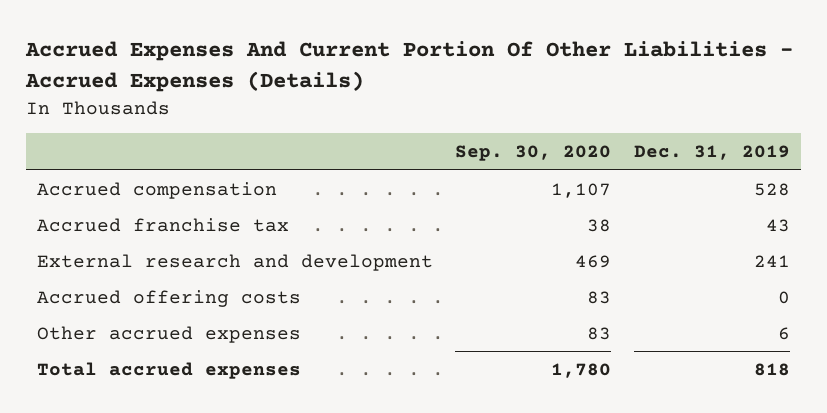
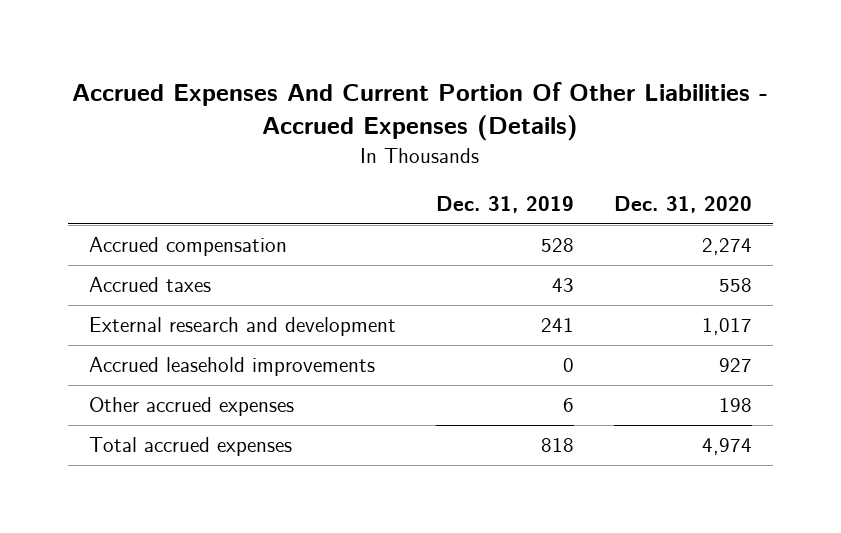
[455,145,612,162] Sep. 30, 2020 -> none
none -> [614,196,753,214] Dec. 31, 2020
[36,217,289,232] Accrued franchise tax -> [88,277,211,293] Accrued taxes
[36,289,301,307] Accrued offering costs -> none
none -> [88,357,375,377] Accrued leasehold improvements

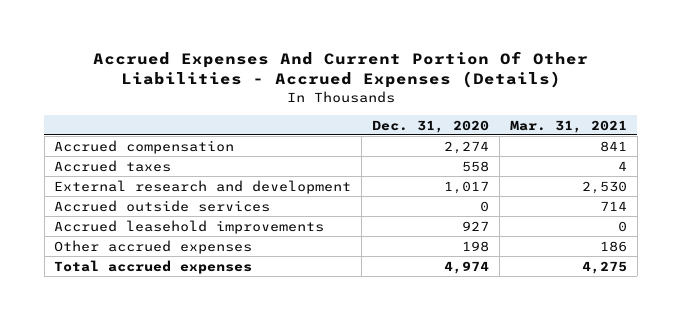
[435,196,574,214] Dec. 31, 2019 -> none
none -> [509,119,627,133] Mar. 31, 2021
none -> [54,199,271,212] Accrued outside services

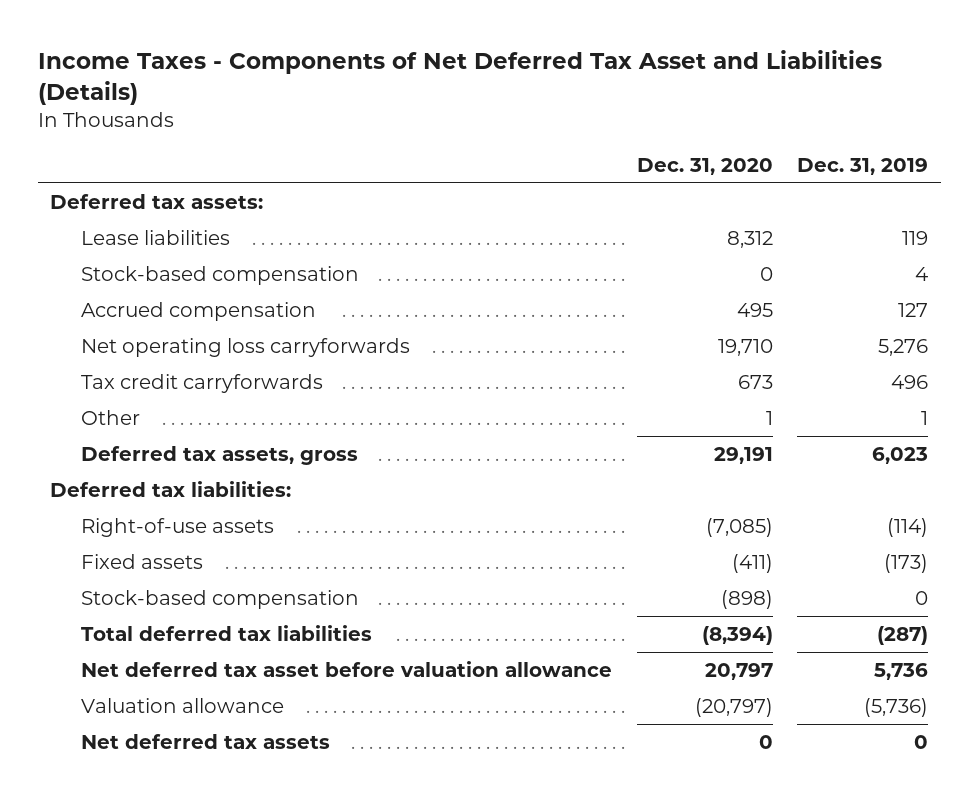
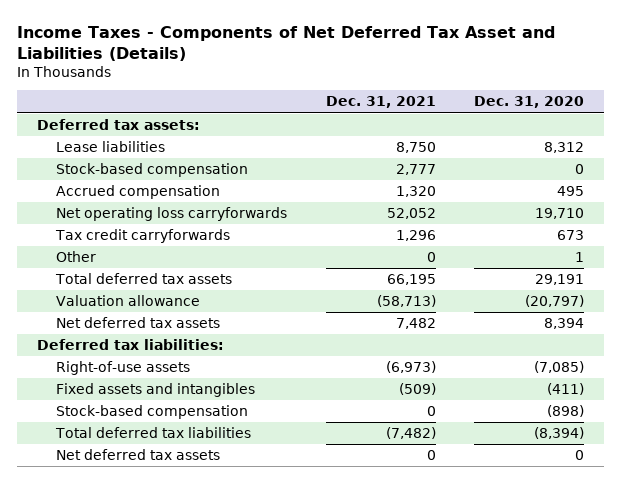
[797,158,929,176] Dec. 31, 2019 -> none
none -> [325,96,436,109] Dec. 31, 2021
[81,445,359,465] Deferred tax assets, gross -> [55,273,233,285] Total deferred tax assets
[81,697,285,713] Valuation allowance -> [56,295,201,307] Valuation allowance
none -> [56,317,221,329] Net deferred tax assets
[81,553,204,569] Fixed assets -> [56,383,256,398] Fixed assets and intangibles
[81,660,613,677] Net deferred tax asset before valuation allowance -> none

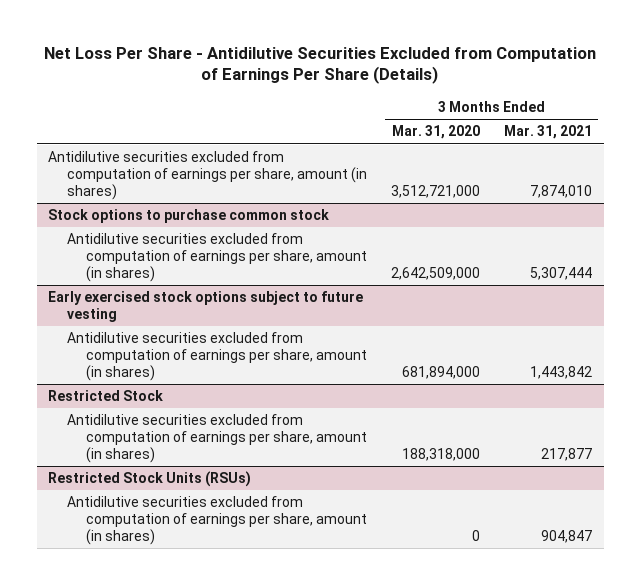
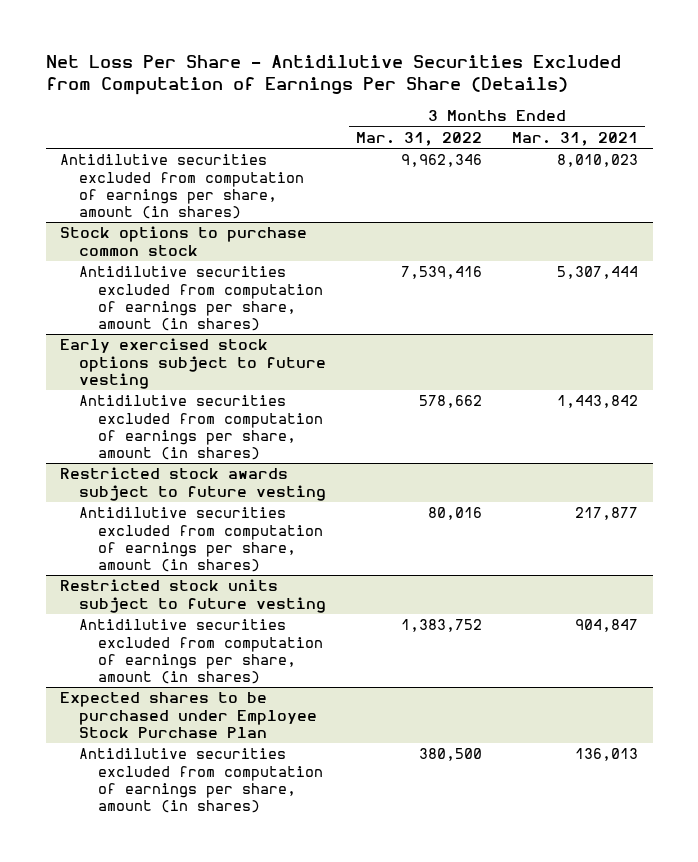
[392,125,481,140] Mar. 31, 2020 -> none
none -> [356,131,483,146] Mar. 31, 2022
[530,184,593,198] 7,874,010 -> [556,154,638,168] 8,010,023
[48,390,164,402] Restricted Stock -> [60,467,327,501] Restricted stock awards subject to future vesting
[48,471,252,488] Restricted Stock Units (RSUs) -> [60,579,327,613] Restricted stock units subject to future vesting
none -> [60,692,318,738] Expected shares to be purchased under Employee Stock Purchase Plan
none -> [79,748,323,813] Antidilutive securities excluded from computation of earnings per share, amount (in shares)

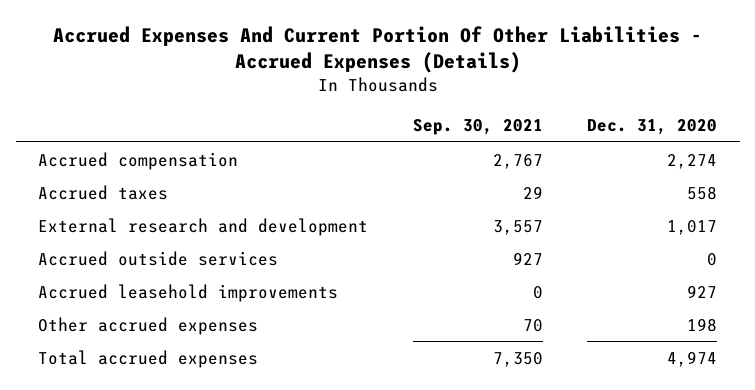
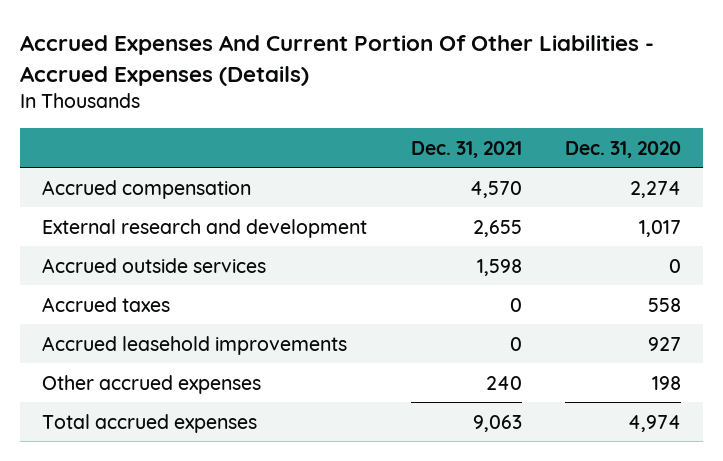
[412,118,543,135] Sep. 30, 2021 -> none
none -> [410,140,522,158] Dec. 31, 2021
[37,184,168,200] Accrued taxes -> [42,296,171,312] Accrued taxes

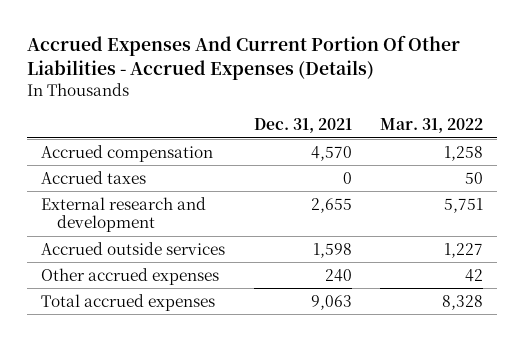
[565,140,682,158] Dec. 31, 2020 -> none
none -> [379,118,483,134] Mar. 31, 2022
[42,296,171,312] Accrued taxes -> [41,170,147,184] Accrued taxes
[42,335,348,355] Accrued leasehold improvements -> none

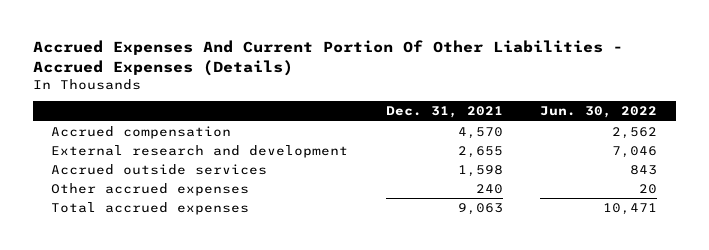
[379,118,483,134] Mar. 31, 2022 -> none
none -> [540,106,658,119] Jun. 30, 2022
[41,170,147,184] Accrued taxes -> none

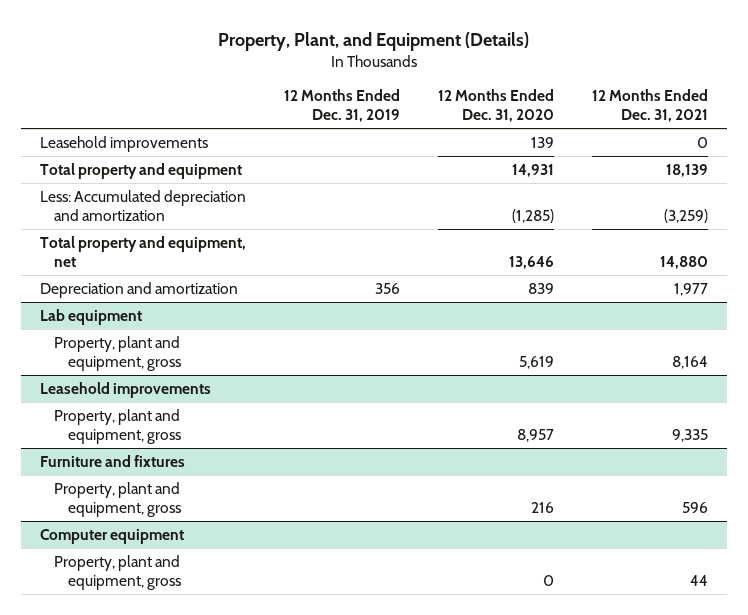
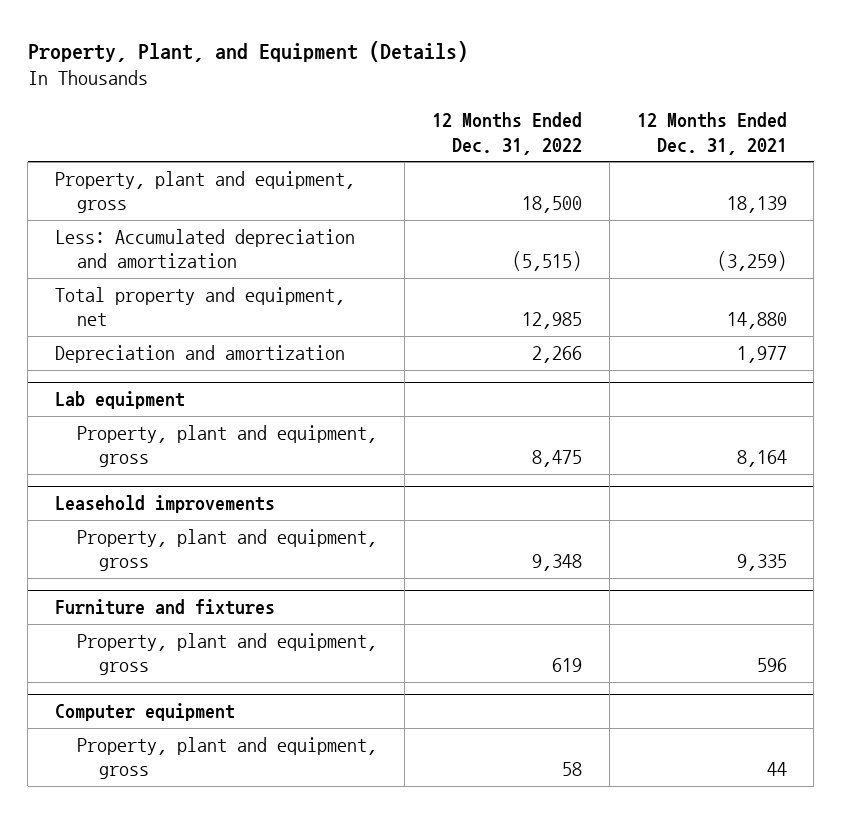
[284,88,401,123] 12 Months Ended Dec. 31, 2019 -> none
[438,88,555,123] 12 Months Ended Dec. 31, 2020 -> none
none -> [431,112,582,155] 12 Months Ended Dec. 31, 2022
[40,135,209,152] Leasehold improvements -> none
[40,162,243,179] Total property and equipment -> [55,171,356,214] Property, plant and equipment, gross

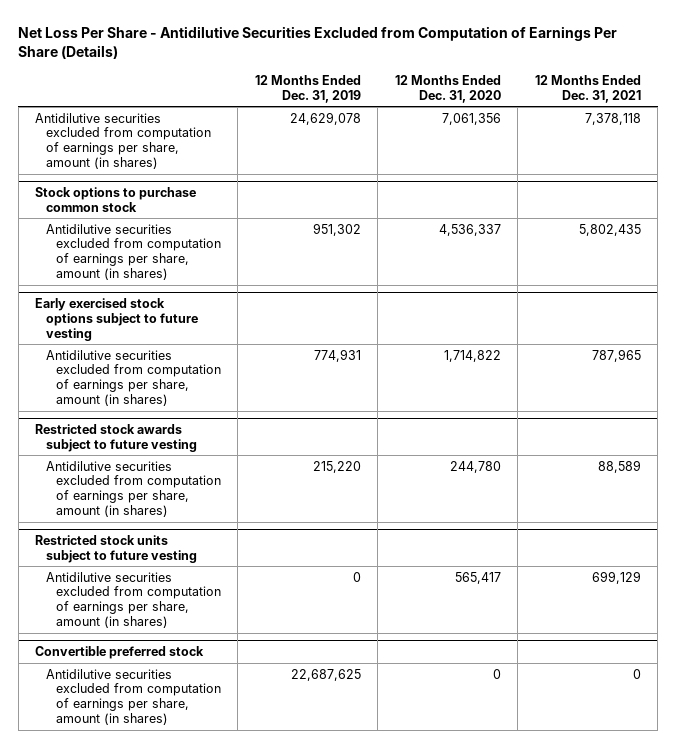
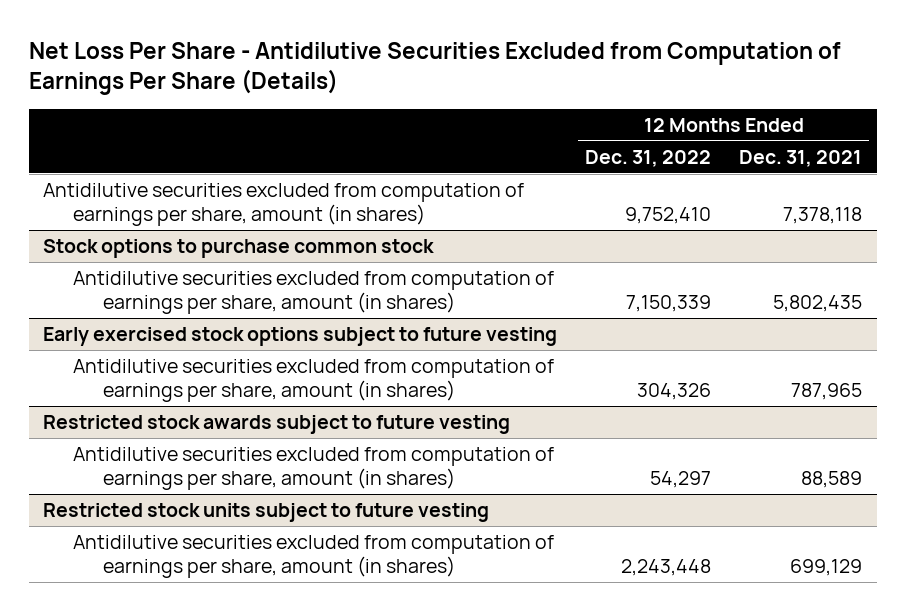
[254,74,361,103] 12 Months Ended Dec. 31, 2019 -> none
[394,74,501,103] 12 Months Ended Dec. 31, 2020 -> none
none -> [585,149,712,167] Dec. 31, 2022
[35,645,205,659] Convertible preferred stock -> none
[45,668,221,726] Antidilutive securities excluded from computation of earnings per share, amount (in shares) -> none

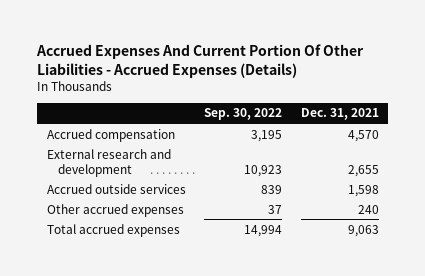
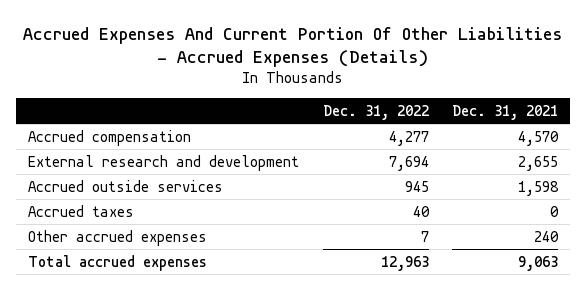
[204,108,283,121] Sep. 30, 2022 -> none
none -> [322,104,429,120] Dec. 31, 2022
none -> [28,204,135,217] Accrued taxes

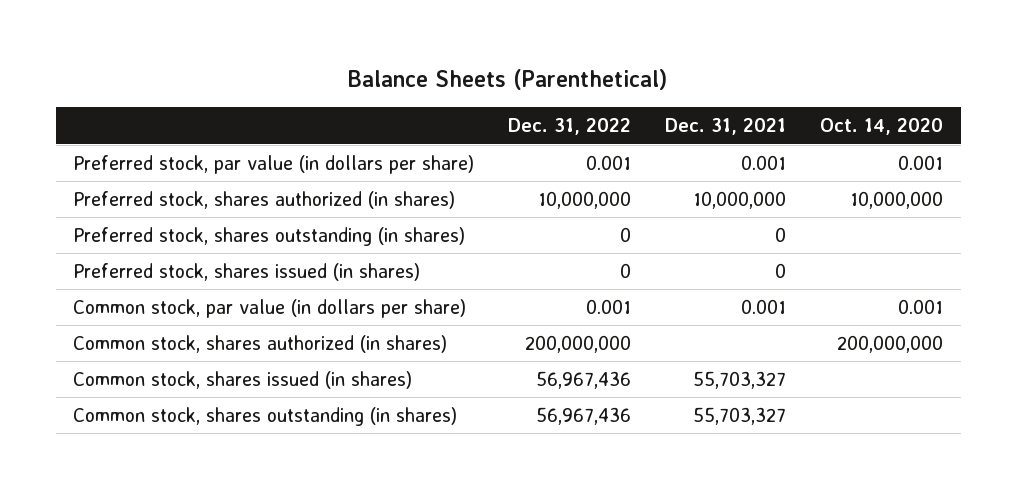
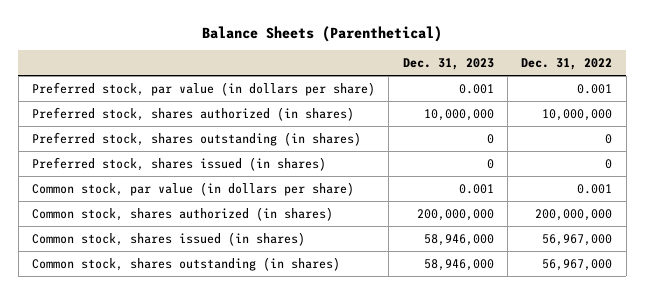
[665,118,787,136] Dec. 31, 2021 -> none
[820,118,944,136] Oct. 14, 2020 -> none
none -> [402,58,494,71] Dec. 31, 2023
[536,371,632,390] 56,967,436 -> [542,233,613,246] 56,967,000
[536,407,632,426] 56,967,436 -> [542,258,613,271] 56,967,000

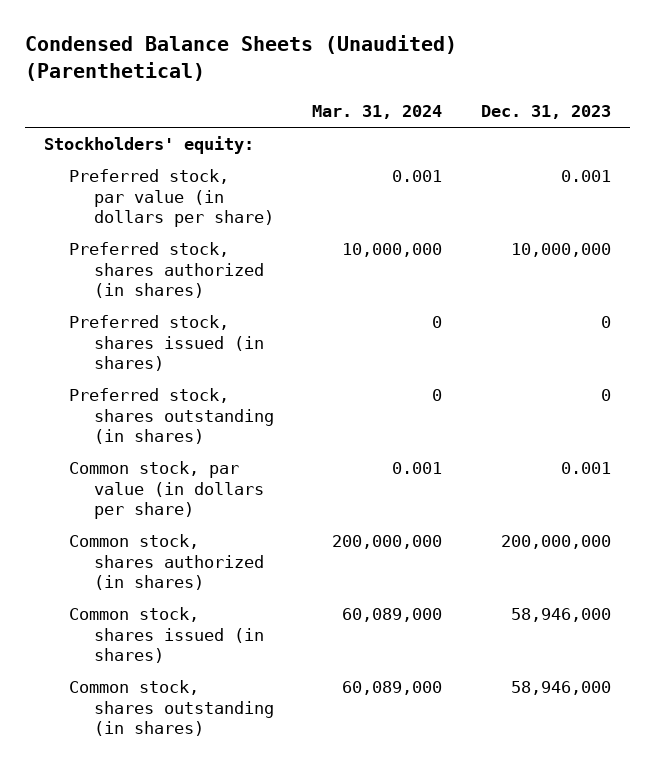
[202,25,443,42] Balance Sheets (Parenthetical) -> [24,35,457,81] Condensed Balance Sheets (Unaudited) (Parenthetical)
[521,58,613,71] Dec. 31, 2022 -> none
none -> [312,105,443,120] Mar. 31, 2024
none -> [43,136,254,155] Stockholders' equity:
[32,131,362,146] Preferred stock, shares outstanding (in shares) -> [68,388,274,445] Preferred stock, shares outstanding (in shares)

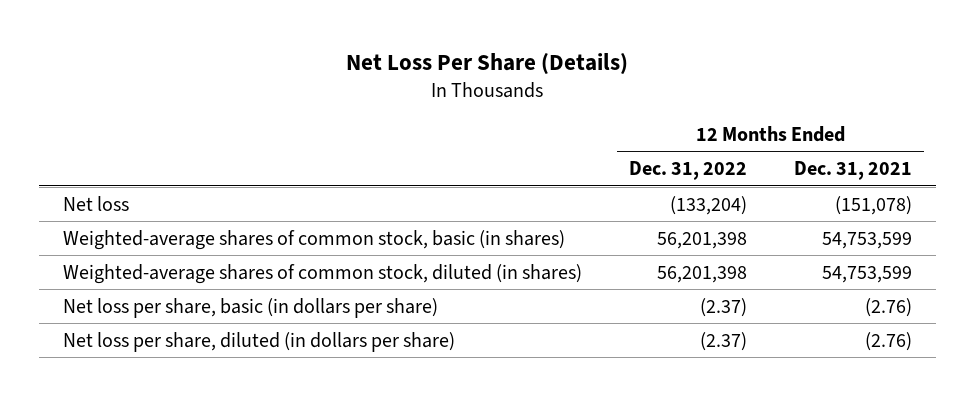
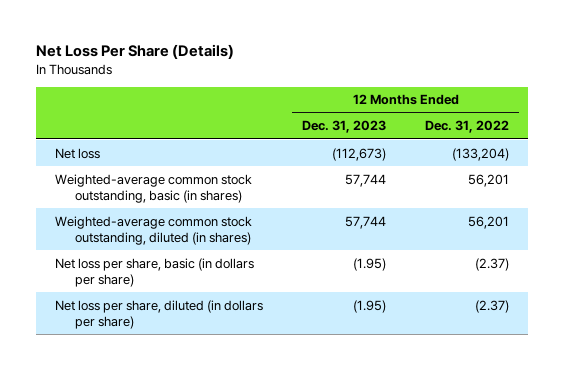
[794,161,913,181] Dec. 31, 2021 -> none
none -> [302,120,387,134] Dec. 31, 2023
[62,229,565,250] Weighted-average shares of common stock, basic (in shares) -> [55,173,253,203] Weighted-average common stock outstanding, basic (in shares)
[656,231,747,249] 56,201,398 -> [468,173,510,187] 56,201
[62,263,582,284] Weighted-average shares of common stock, diluted (in shares) -> [55,215,253,245] Weighted-average common stock outstanding, diluted (in shares)
[656,265,747,283] 56,201,398 -> [468,215,510,229] 56,201

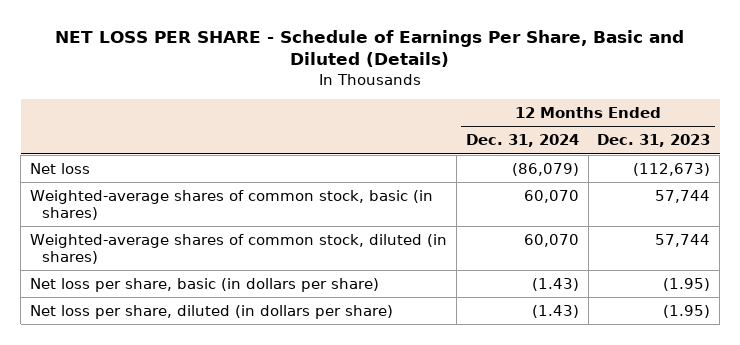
[35,44,234,60] Net Loss Per Share (Details) -> [55,30,685,68] NET LOSS PER SHARE - Schedule of Earnings Per Share, Basic and Diluted (Details)
[425,120,510,134] Dec. 31, 2022 -> none
none -> [465,134,579,148] Dec. 31, 2024
[55,173,253,203] Weighted-average common stock outstanding, basic (in shares) -> [30,189,434,220] Weighted-average shares of common stock, basic (in shares)
[55,215,253,245] Weighted-average common stock outstanding, diluted (in shares) -> [30,233,448,264] Weighted-average shares of common stock, diluted (in shares)

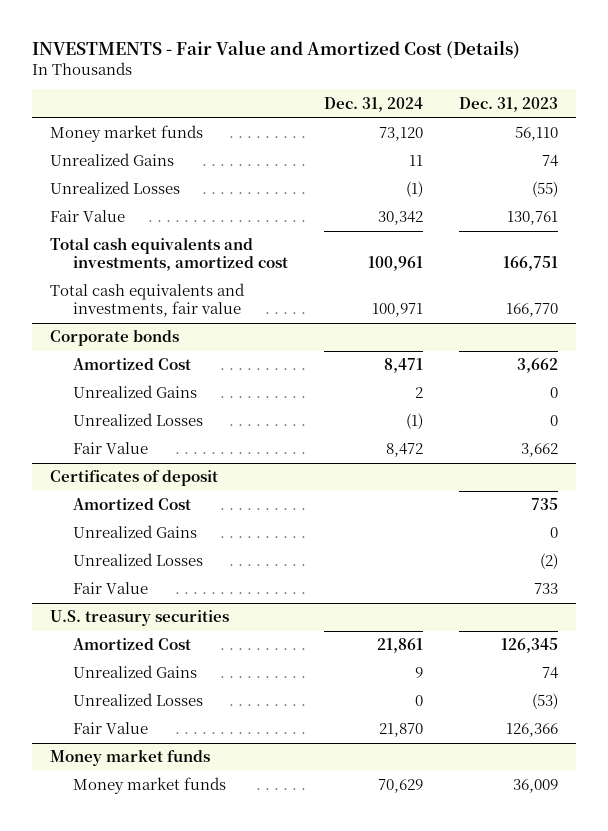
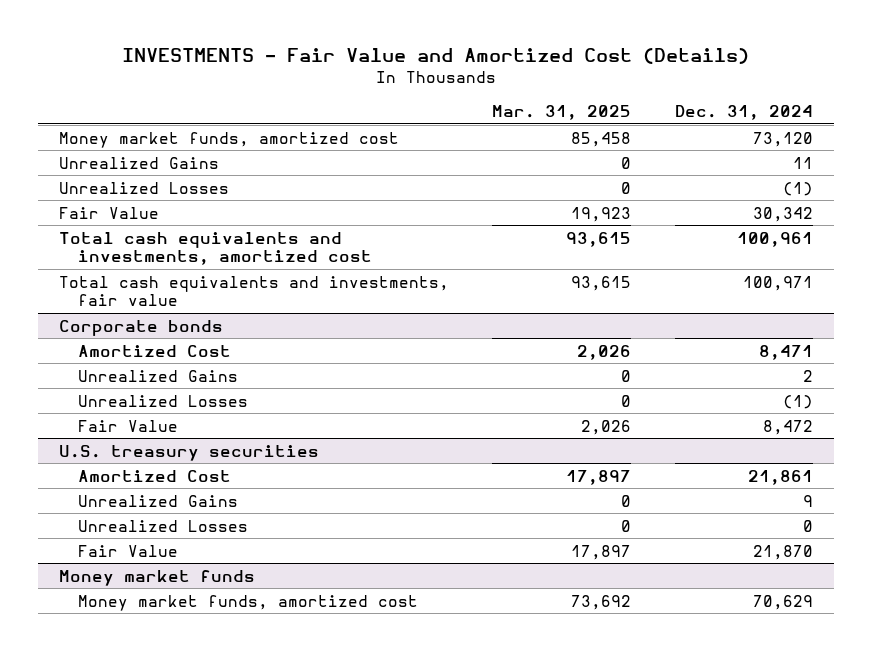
[459,96,559,112] Dec. 31, 2023 -> none
none -> [492,105,632,121] Mar. 31, 2025
[49,125,203,143] Money market funds -> [59,131,400,148] Money market funds, amortized cost
[49,470,218,487] Certificates of deposit -> none
[72,498,191,511] Amortized Cost -> none
[72,525,197,539] Unrealized Gains -> none
[72,553,203,567] Unrealized Losses -> none
[72,582,148,595] Fair Value -> none
[72,777,226,795] Money market funds -> [77,594,418,611] Money market funds, amortized cost

